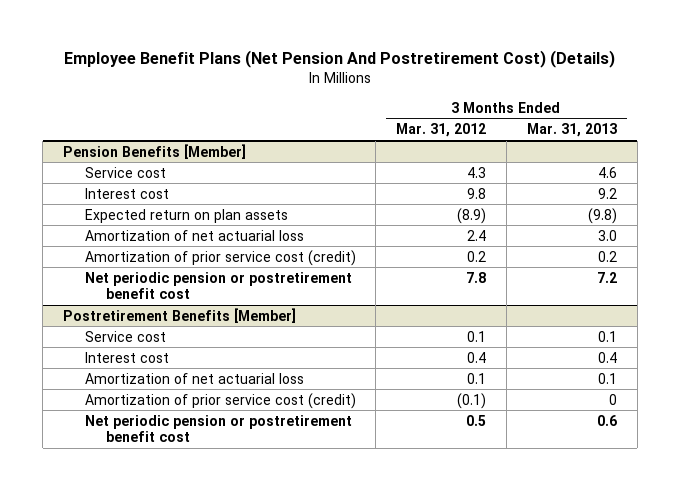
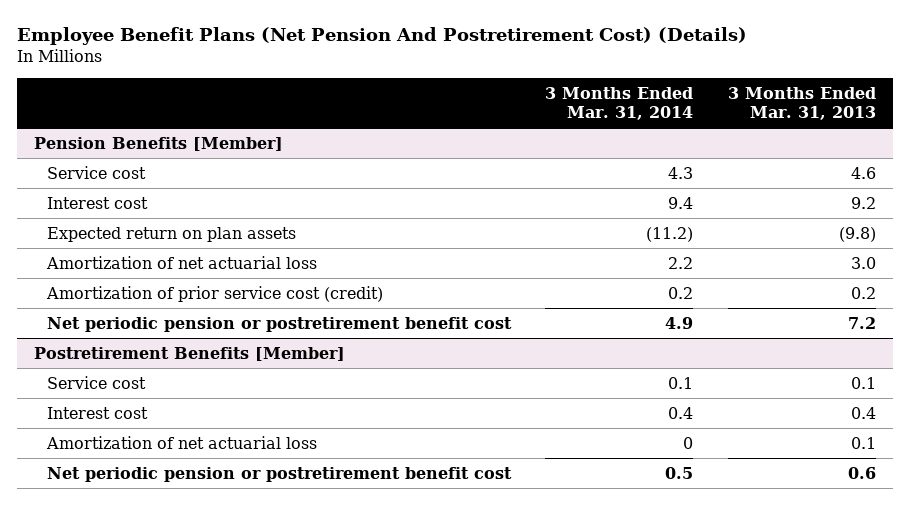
[396,123,487,138] Mar. 31, 2012 -> none
none -> [545,86,694,120] 3 Months Ended Mar. 31, 2014
[84,392,356,409] Amortization of prior service cost (credit) -> none

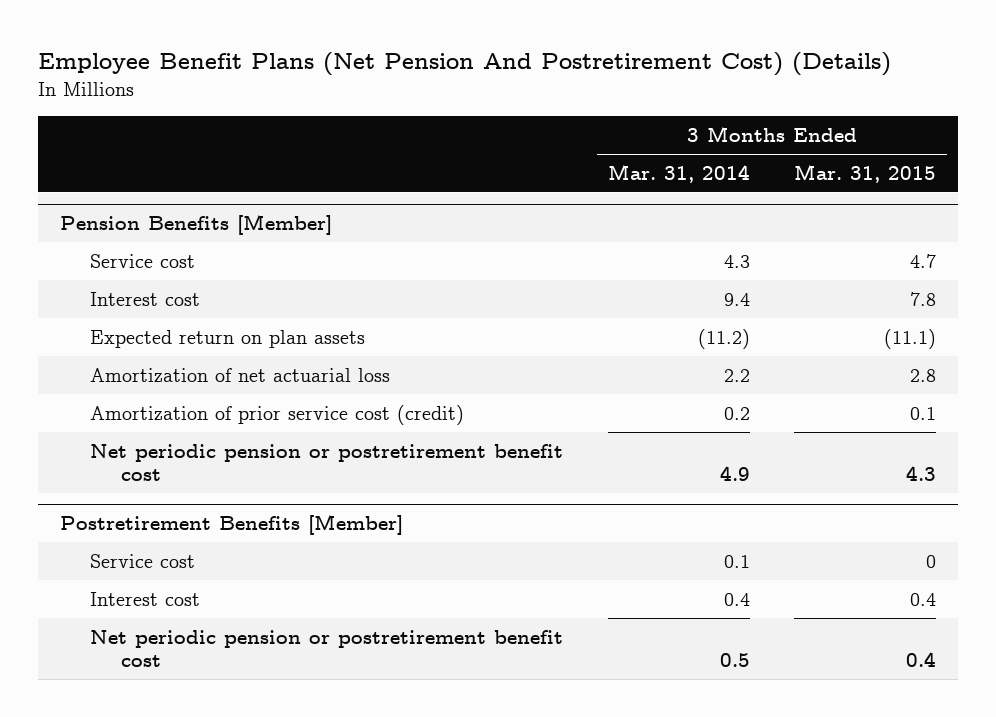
[727,86,876,120] 3 Months Ended Mar. 31, 2013 -> none
none -> [794,163,937,183] Mar. 31, 2015
[45,435,317,449] Amortization of net actuarial loss -> none

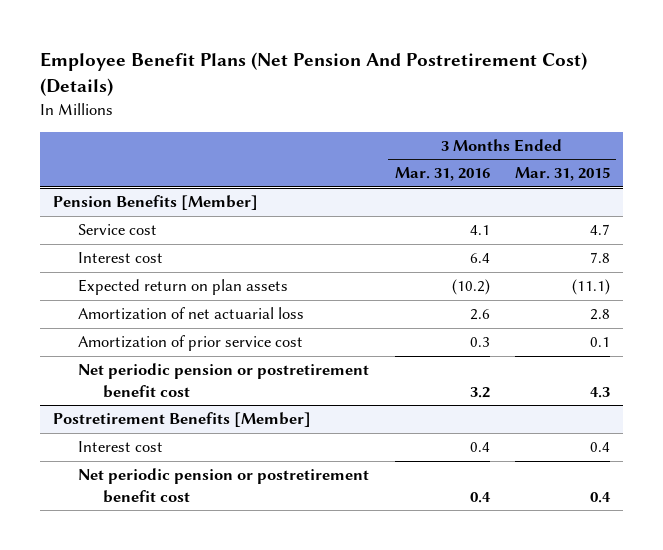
[607,163,750,183] Mar. 31, 2014 -> none
none -> [394,167,490,182] Mar. 31, 2016
[90,404,465,425] Amortization of prior service cost (credit) -> [77,335,303,352] Amortization of prior service cost
[90,553,196,568] Service cost -> none

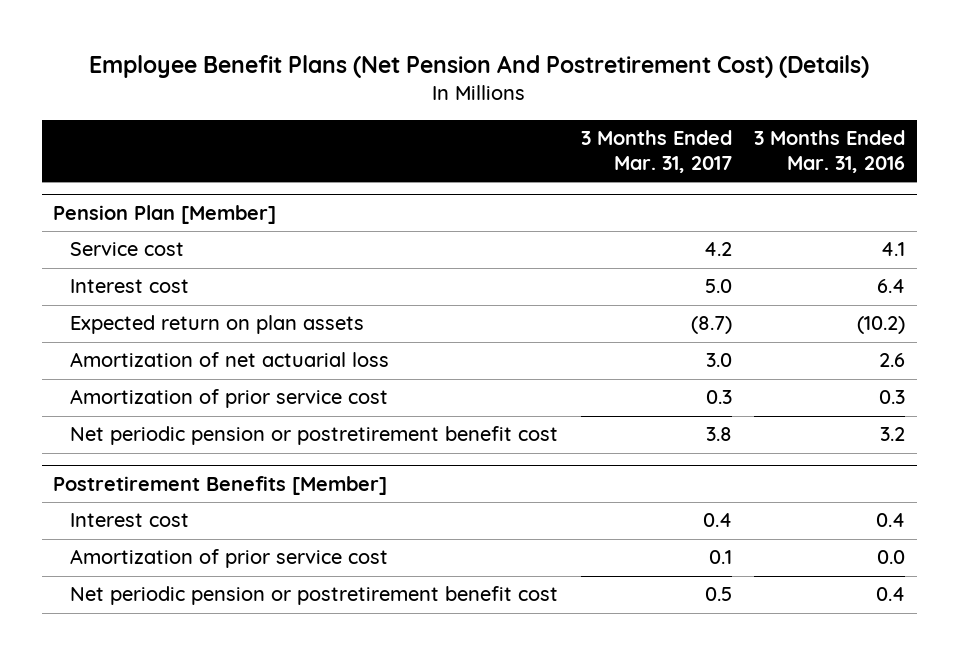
[515,167,611,182] Mar. 31, 2015 -> none
none -> [580,130,732,173] 3 Months Ended Mar. 31, 2017
[53,195,259,211] Pension Benefits [Member] -> [52,204,276,224] Pension Plan [Member]
none -> [70,549,389,569] Amortization of prior service cost

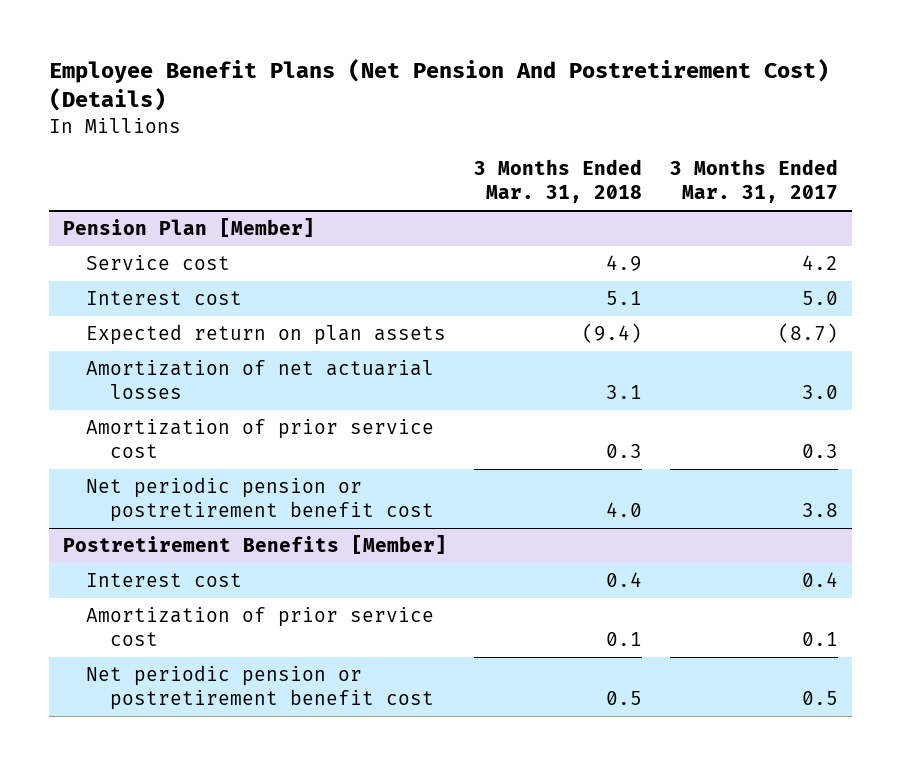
[754,130,906,173] 3 Months Ended Mar. 31, 2016 -> none
none -> [474,159,643,204] 3 Months Ended Mar. 31, 2018
[70,352,390,368] Amortization of net actuarial loss -> [86,360,435,400] Amortization of net actuarial losses

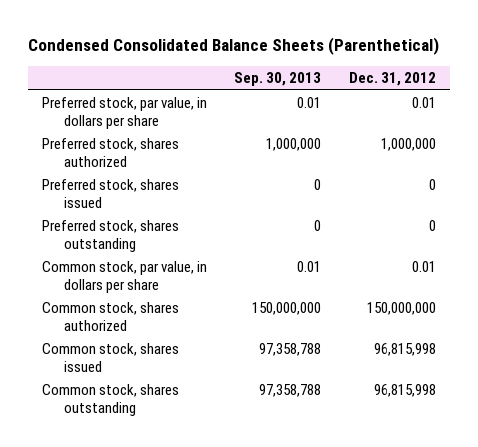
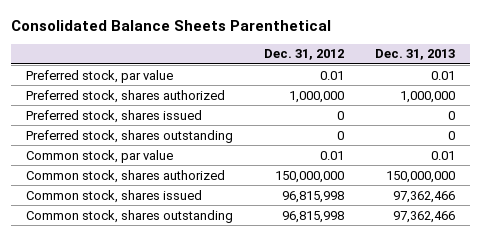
[27,36,439,55] Condensed Consolidated Balance Sheets (Parenthetical) -> [10,19,331,31] Consolidated Balance Sheets Parenthetical
[234,71,322,86] Sep. 30, 2013 -> none
none -> [374,49,455,61] Dec. 31, 2013
[41,97,207,129] Preferred stock, par value, in dollars per share -> [26,69,174,83] Preferred stock, par value
[41,261,207,293] Common stock, par value, in dollars per share -> [26,149,174,163] Common stock, par value

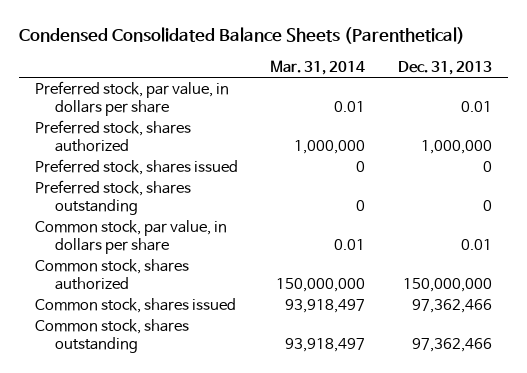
[10,19,331,31] Consolidated Balance Sheets Parenthetical -> [18,27,465,45] Condensed Consolidated Balance Sheets (Parenthetical)
[264,49,345,61] Dec. 31, 2012 -> none
none -> [270,59,366,75] Mar. 31, 2014
[26,69,174,83] Preferred stock, par value -> [35,80,230,116] Preferred stock, par value, in dollars per share
[26,149,174,163] Common stock, par value -> [35,219,228,254] Common stock, par value, in dollars per share

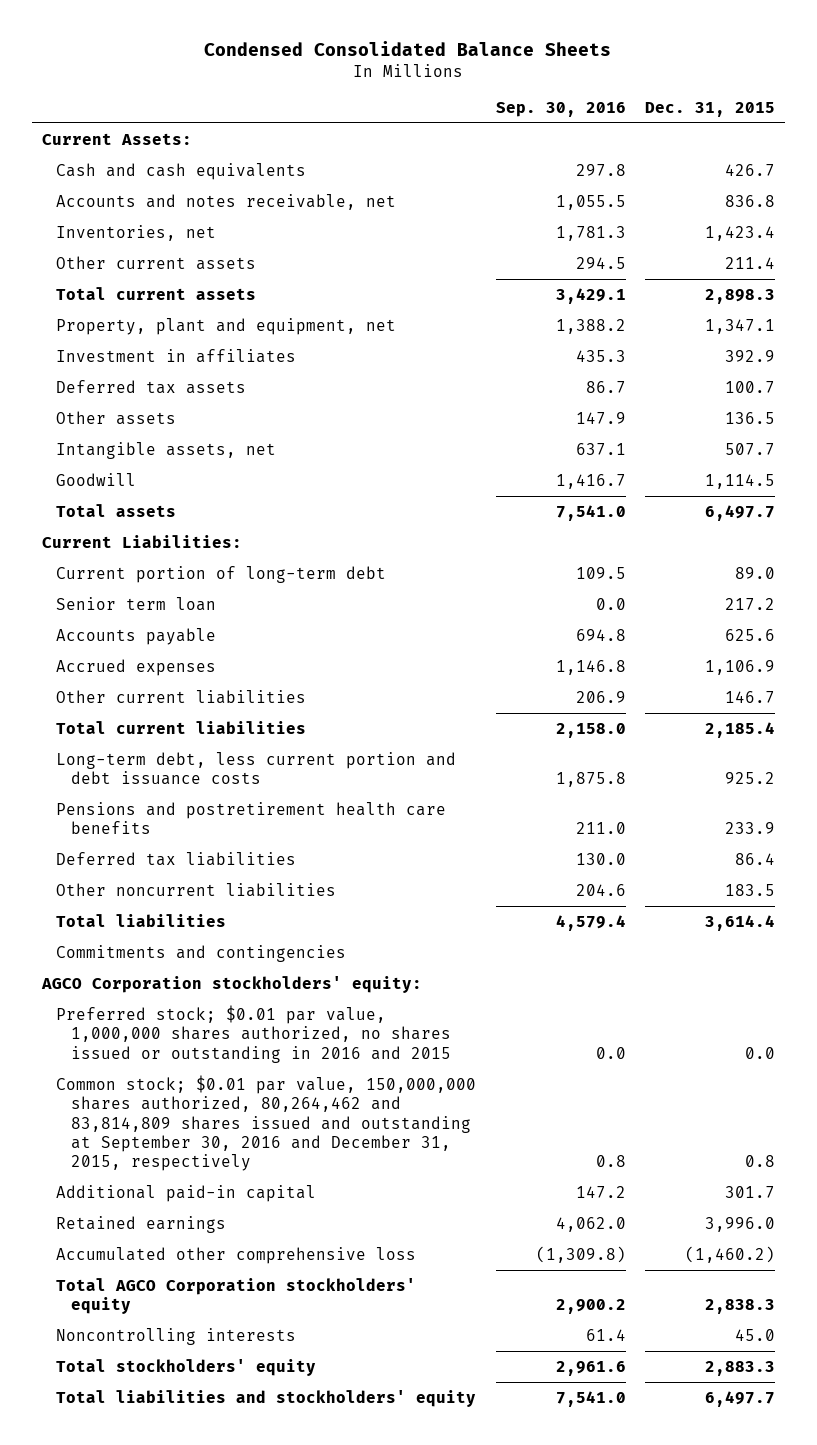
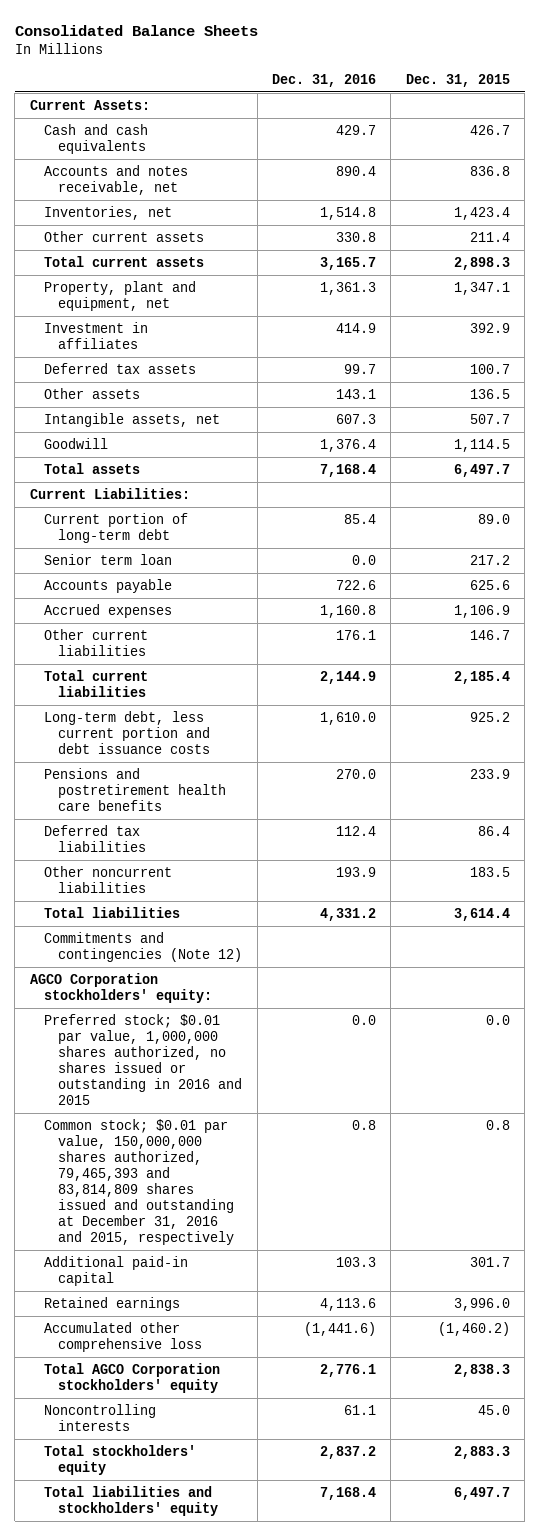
[204,40,612,56] Condensed Consolidated Balance Sheets -> [14,24,258,36] Consolidated Balance Sheets
[495,101,626,117] Sep. 30, 2016 -> none
none -> [272,74,377,88] Dec. 31, 2016
[56,944,347,962] Commitments and contingencies -> [44,931,243,962] Commitments and contingencies (Note 12)
[56,1074,477,1172] Common stock; $0.01 par value, 150,000,000 shares authorized, 80,264,462 and 83,814,809 shares issued and outstanding at September 30, 2016 and December 31, 2015, respectively -> [44,1118,235,1246] Common stock; $0.01 par value, 150,000,000 shares authorized, 79,465,393 and 83,814,809 shares issued and outstanding at December 31, 2016 and 2015, respectively

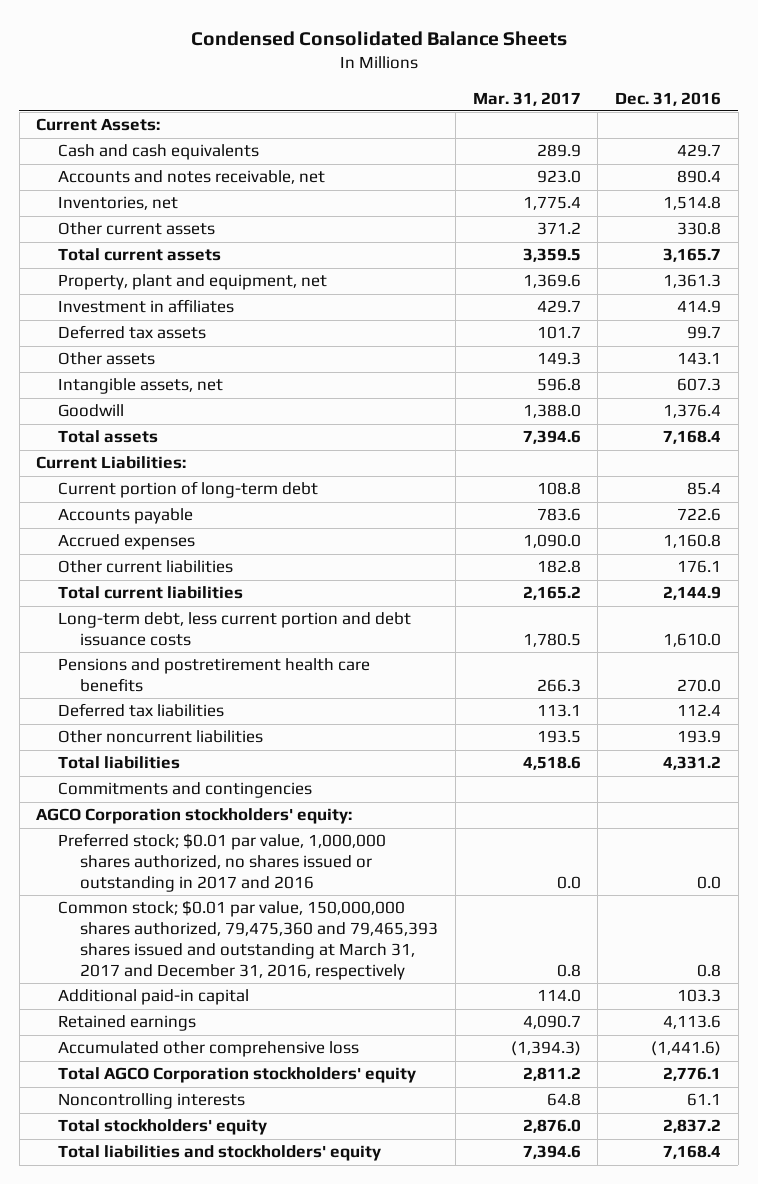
[14,24,258,36] Consolidated Balance Sheets -> [190,31,567,47] Condensed Consolidated Balance Sheets
[405,74,510,88] Dec. 31, 2015 -> none
none -> [472,91,581,106] Mar. 31, 2017
[44,553,173,565] Senior term loan -> none
[44,931,243,962] Commitments and contingencies (Note 12) -> [58,782,313,799] Commitments and contingencies
[44,1013,243,1106] Preferred stock; $0.01 par value, 1,000,000 shares authorized, no shares issued or outstanding in 2016 and 2015 -> [58,833,387,892] Preferred stock; $0.01 par value, 1,000,000 shares authorized, no shares issued or outstanding in 2017 and 2016
[44,1118,235,1246] Common stock; $0.01 par value, 150,000,000 shares authorized, 79,465,393 and 83,814,809 shares issued and outstanding at December 31, 2016 and 2015, respectively -> [58,900,439,980] Common stock; $0.01 par value, 150,000,000 shares authorized, 79,475,360 and 79,465,393 shares issued and outstanding at March 31, 2017 and December 31, 2016, respectively

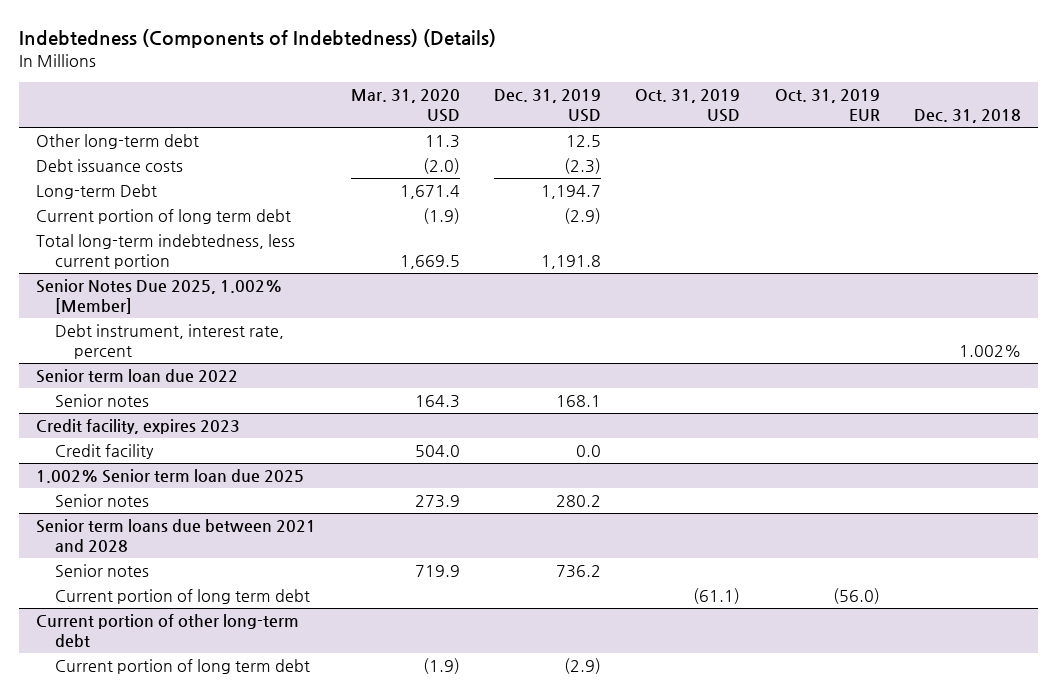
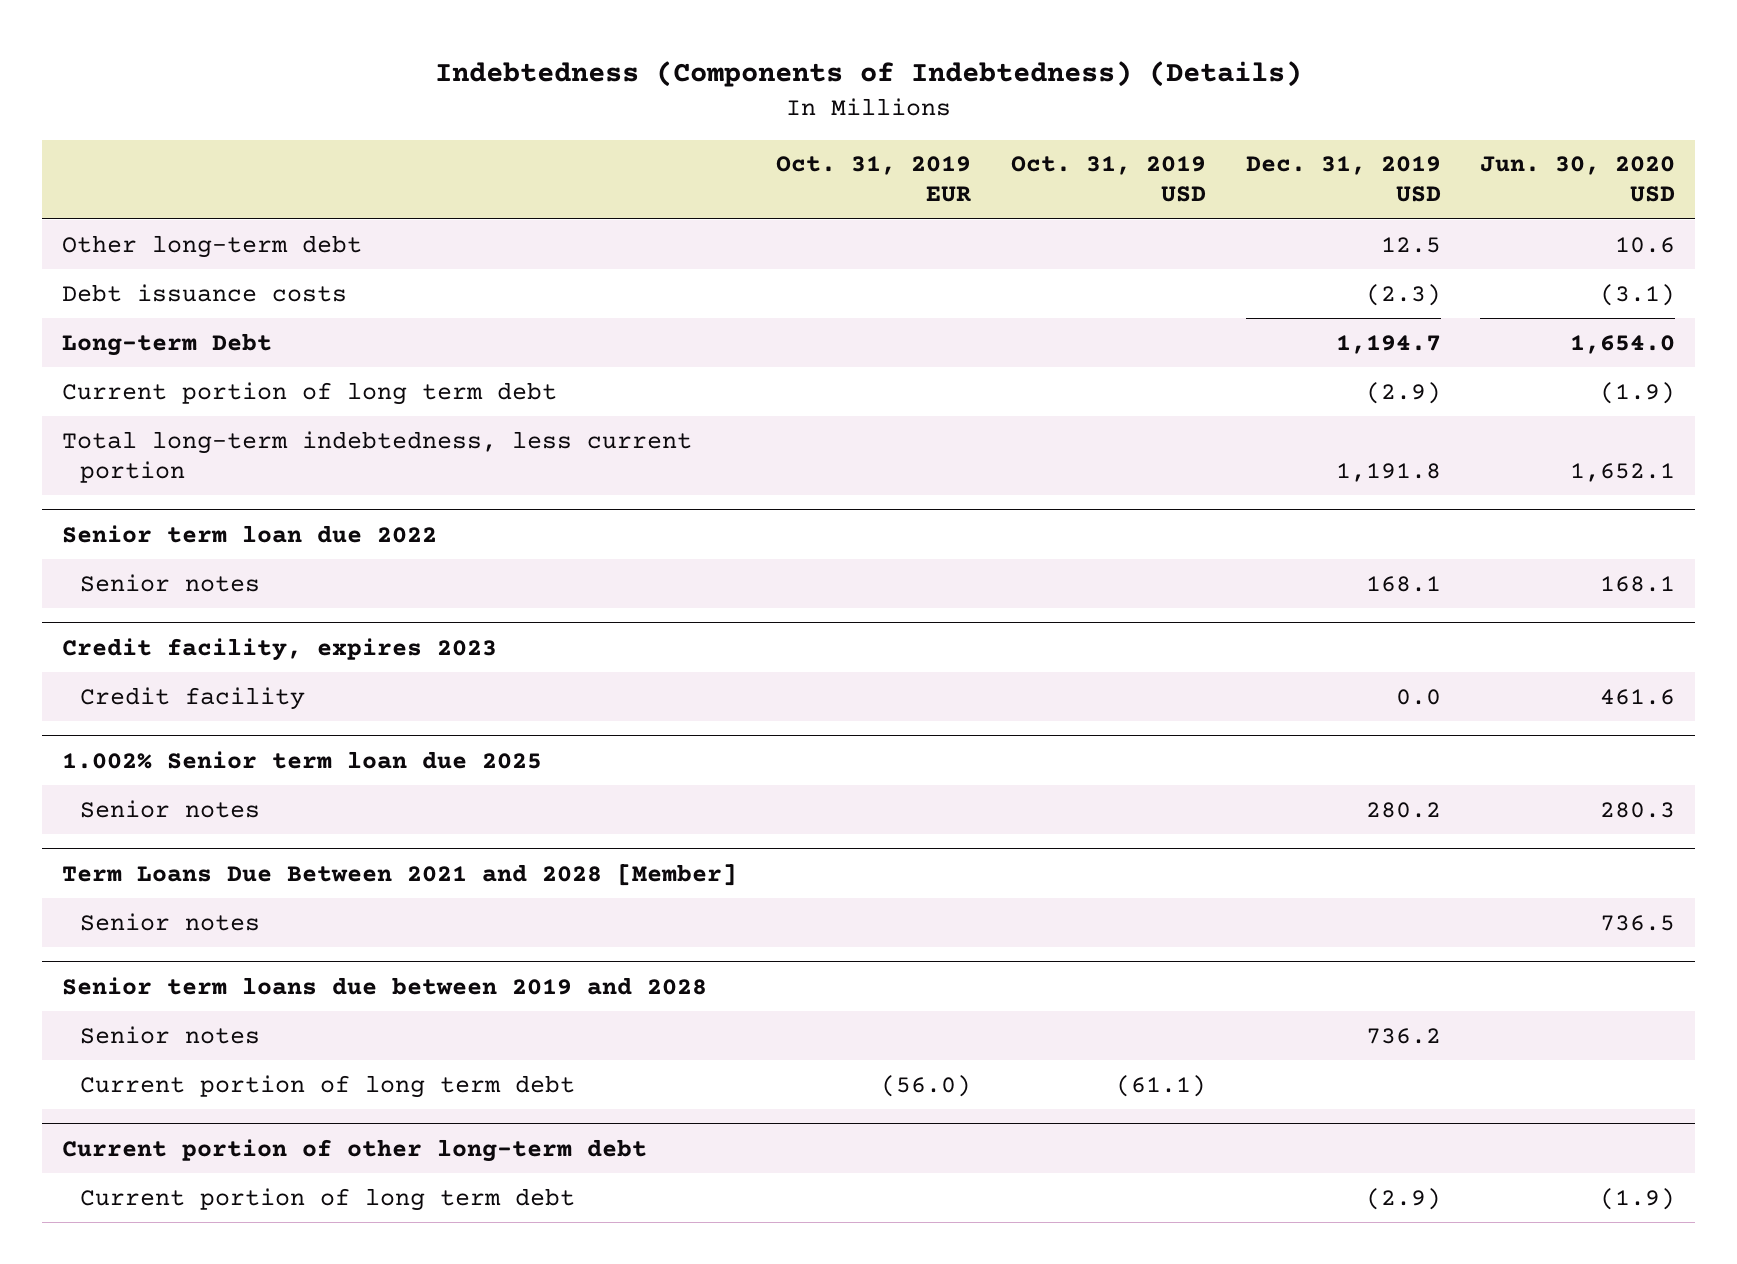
[350,89,460,123] Mar. 31, 2020 USD -> none
[913,109,1021,124] Dec. 31, 2018 -> none
none -> [1480,156,1676,203] Jun. 30, 2020 USD
[36,279,283,315] Senior Notes Due 2025, 1.002% [Member] -> none
[55,324,285,360] Debt instrument, interest rate, percent -> none
none -> [61,863,737,886] Term Loans Due Between 2021 and 2028 [Member]
none -> [80,912,261,931] Senior notes
[36,519,317,553] Senior term loans due between 2021 and 2028 -> [61,976,707,995] Senior term loans due between 2019 and 2028

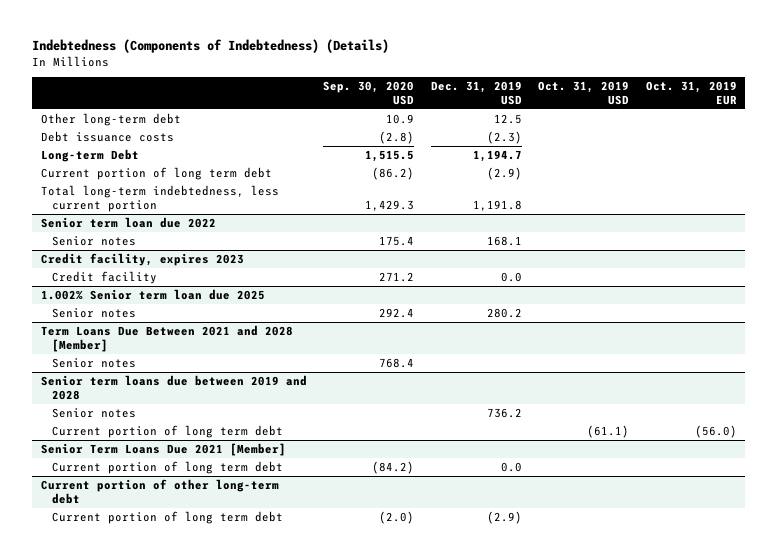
[1480,156,1676,203] Jun. 30, 2020 USD -> none
none -> [323,81,415,106] Sep. 30, 2020 USD
none -> [40,442,286,456] Senior Term Loans Due 2021 [Member]
none -> [52,460,284,474] Current portion of long term debt

